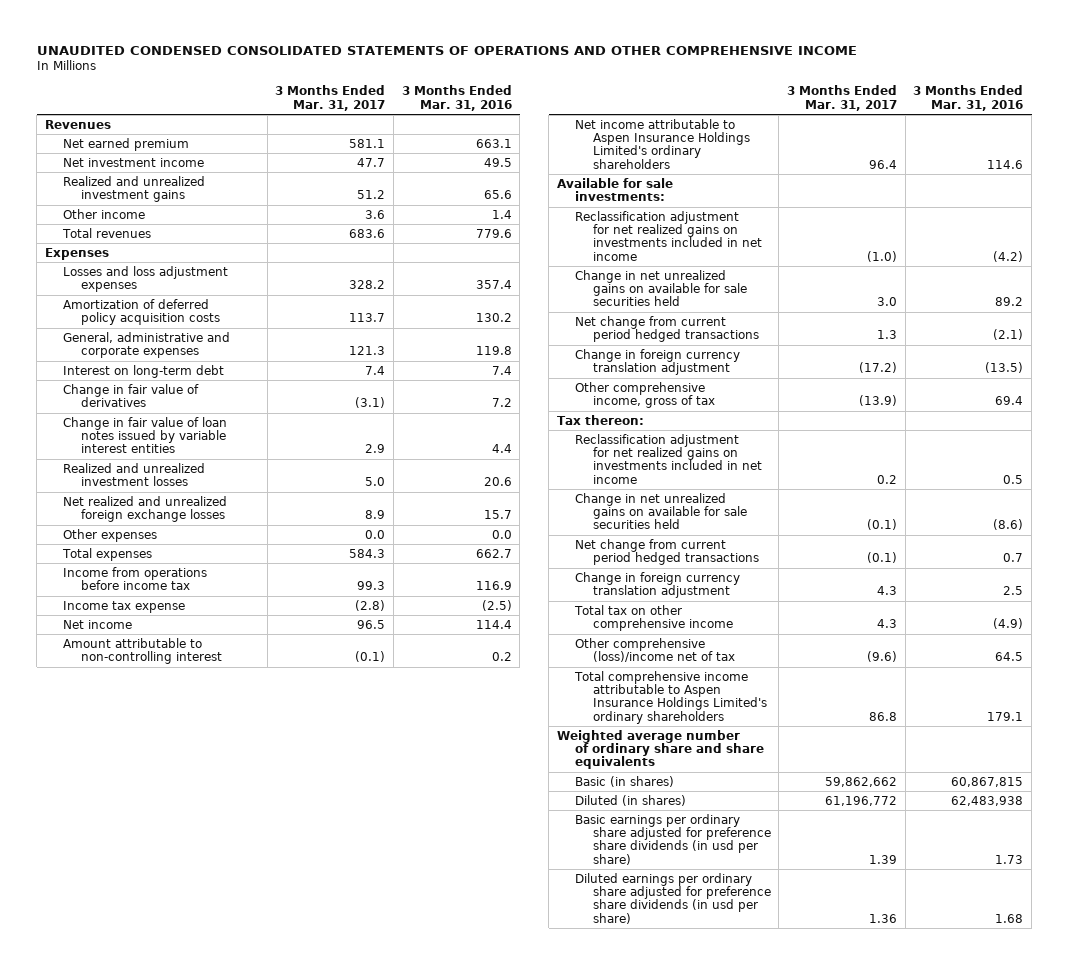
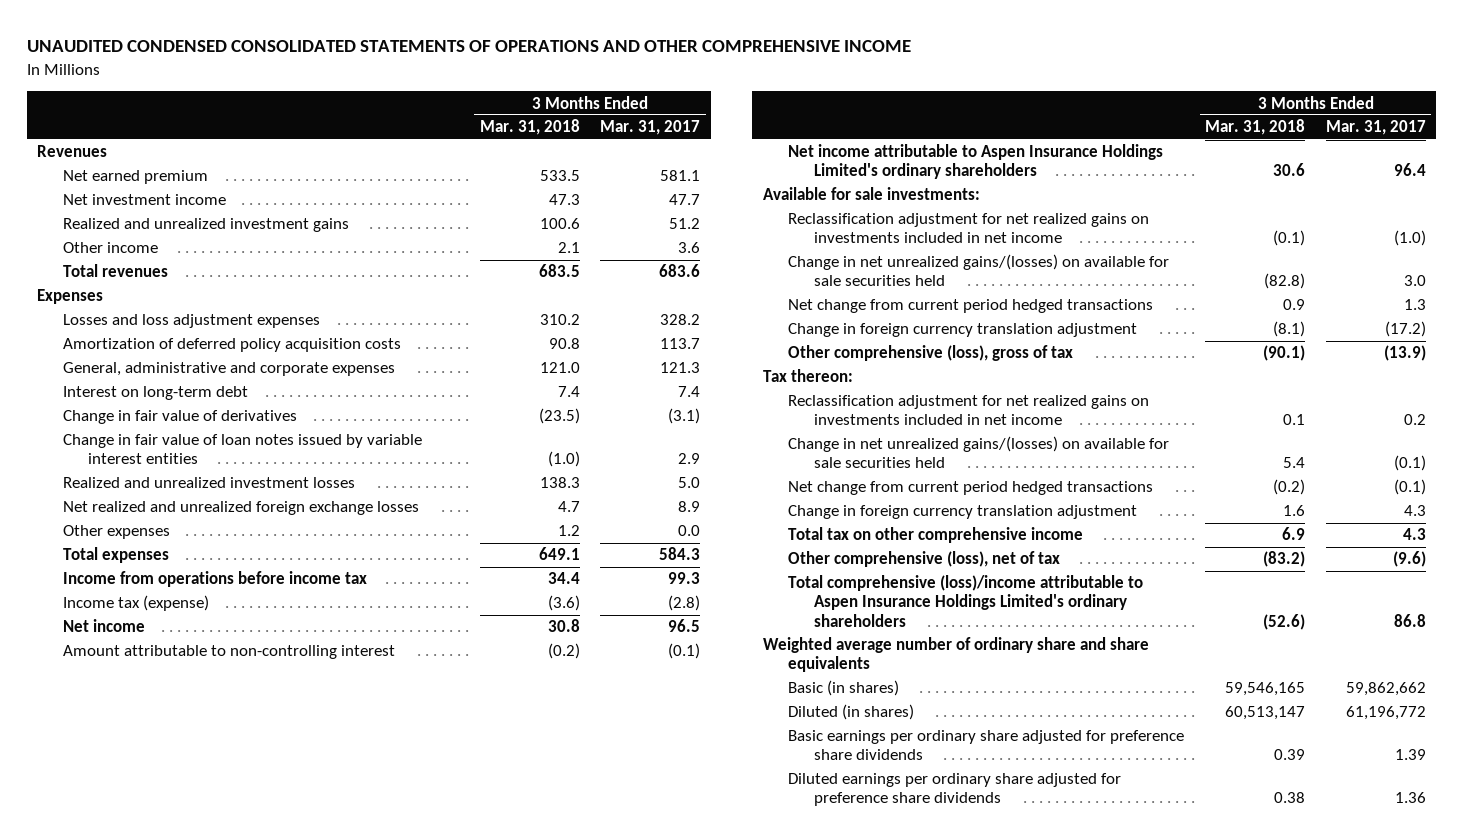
[401,85,512,111] 3 Months Ended Mar. 31, 2016 -> none
none -> [479,119,580,136] Mar. 31, 2018
[62,600,185,613] Income tax expense -> [62,595,209,612] Income tax (expense)
[574,269,747,307] Change in net unrealized gains on available for sale securities held -> [788,254,1170,287] Change in net unrealized gains/(losses) on available for sale securities held
[574,381,715,409] Other comprehensive income, gross of tax -> [788,345,1074,362] Other comprehensive (loss), gross of tax
[574,492,747,530] Change in net unrealized gains on available for sale securities held -> [788,436,1170,469] Change in net unrealized gains/(losses) on available for sale securities held
[574,637,735,663] Other comprehensive (loss)/income net of tax -> [788,551,1061,568] Other comprehensive (loss), net of tax
[573,670,767,724] Total comprehensive income attributable to Aspen Insurance Holdings Limited's ordinary shareholders -> [788,575,1144,627] Total comprehensive (loss)/income attributable to Aspen Insurance Holdings Limited's ordinary shareholders
[574,813,771,865] Basic earnings per ordinary share adjusted for preference share dividends (in usd per share) -> [788,730,1185,761] Basic earnings per ordinary share adjusted for preference share dividends
[574,872,771,924] Diluted earnings per ordinary share adjusted for preference share dividends (in usd per share) -> [788,773,1122,807] Diluted earnings per ordinary share adjusted for preference share dividends

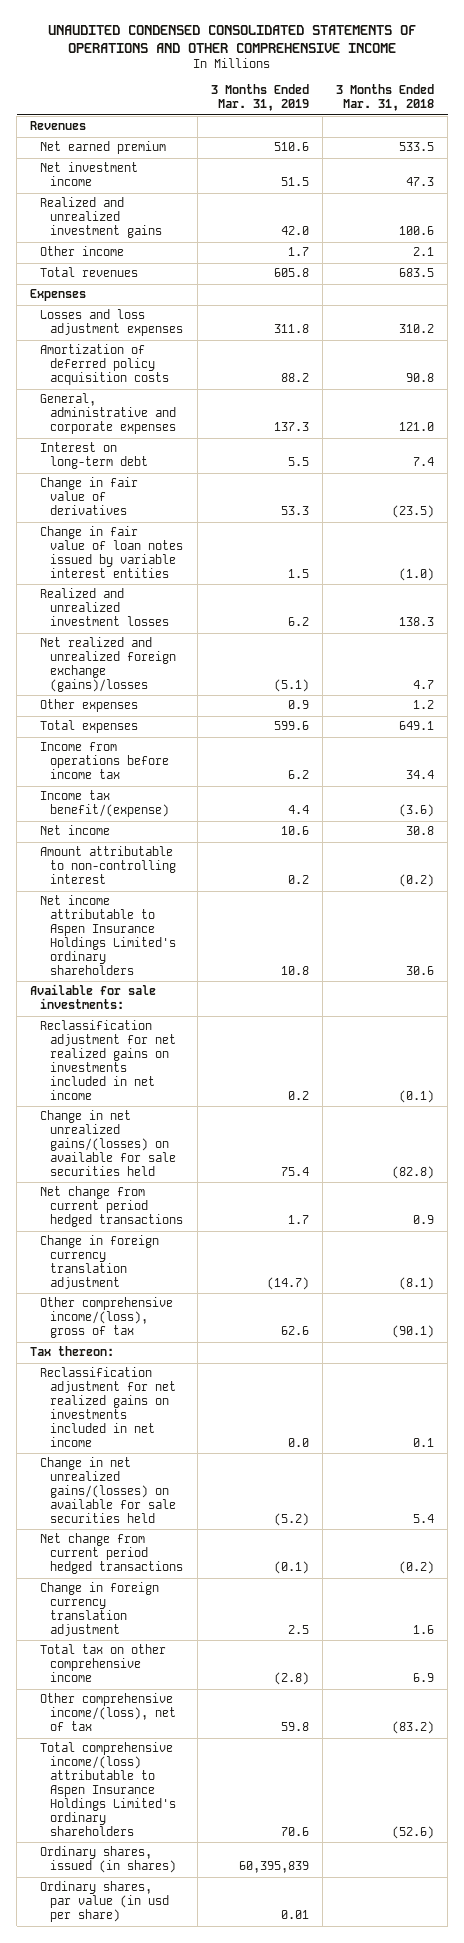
[600,120,701,136] Mar. 31, 2017 -> none
none -> [210,84,309,112] 3 Months Ended Mar. 31, 2019
[62,501,419,516] Net realized and unrealized foreign exchange losses -> [40,637,177,693] Net realized and unrealized foreign exchange (gains)/losses
[62,595,209,612] Income tax (expense) -> [40,790,170,818] Income tax benefit/(expense)
[788,345,1074,362] Other comprehensive (loss), gross of tax -> [40,1297,174,1339] Other comprehensive income/(loss), gross of tax
[762,637,1149,673] Weighted average number of ordinary share and share equivalents -> none
[788,680,900,697] Basic (in shares) -> none
[788,704,915,721] Diluted (in shares) -> none
[788,730,1185,761] Basic earnings per ordinary share adjusted for preference share dividends -> none
[788,773,1122,807] Diluted earnings per ordinary share adjusted for preference share dividends -> none
[788,551,1061,568] Other comprehensive (loss), net of tax -> [40,1693,177,1732] Other comprehensive income/(loss), net of tax
[788,575,1144,627] Total comprehensive (loss)/income attributable to Aspen Insurance Holdings Limited's ordinary shareholders -> [40,1742,177,1836] Total comprehensive income/(loss) attributable to Aspen Insurance Holdings Limited's ordinary shareholders
none -> [40,1846,177,1874] Ordinary shares, issued (in shares)
none -> [40,1881,170,1923] Ordinary shares, par value (in usd per share)

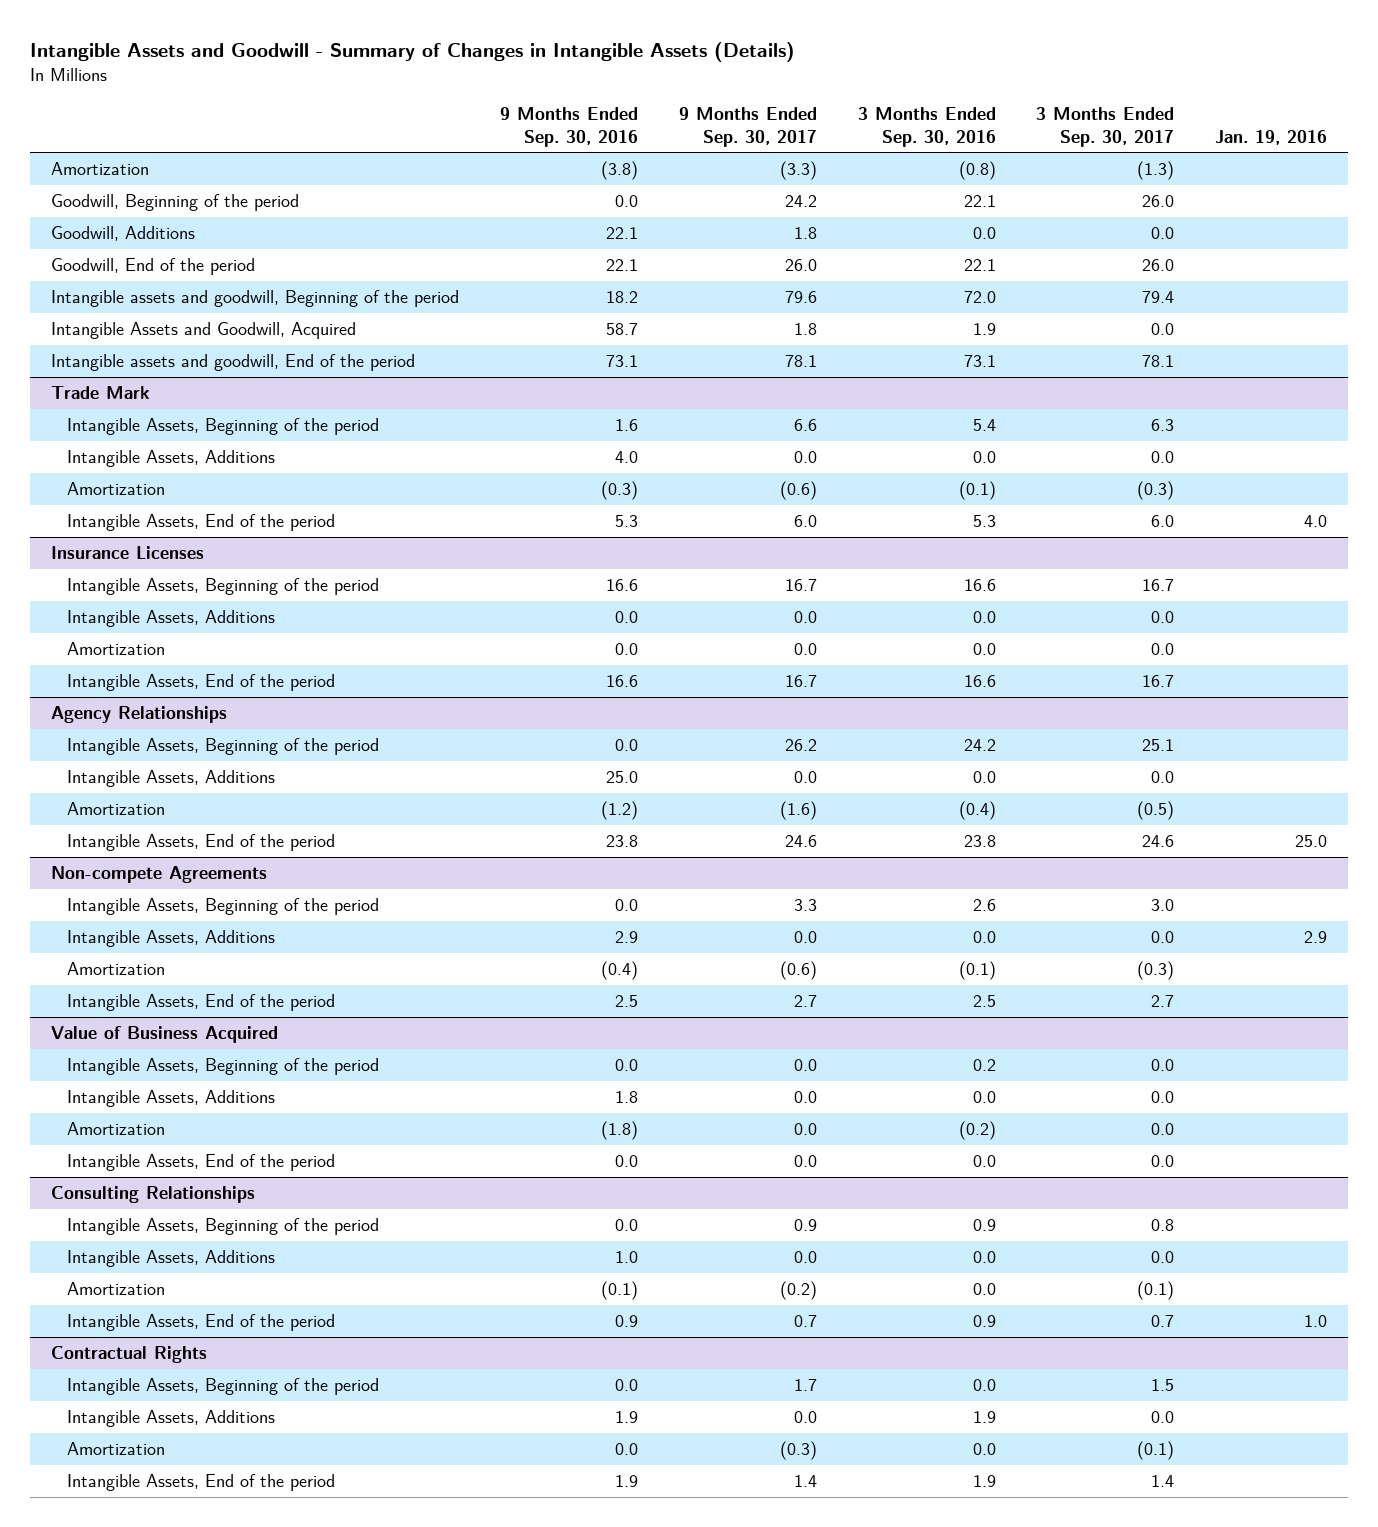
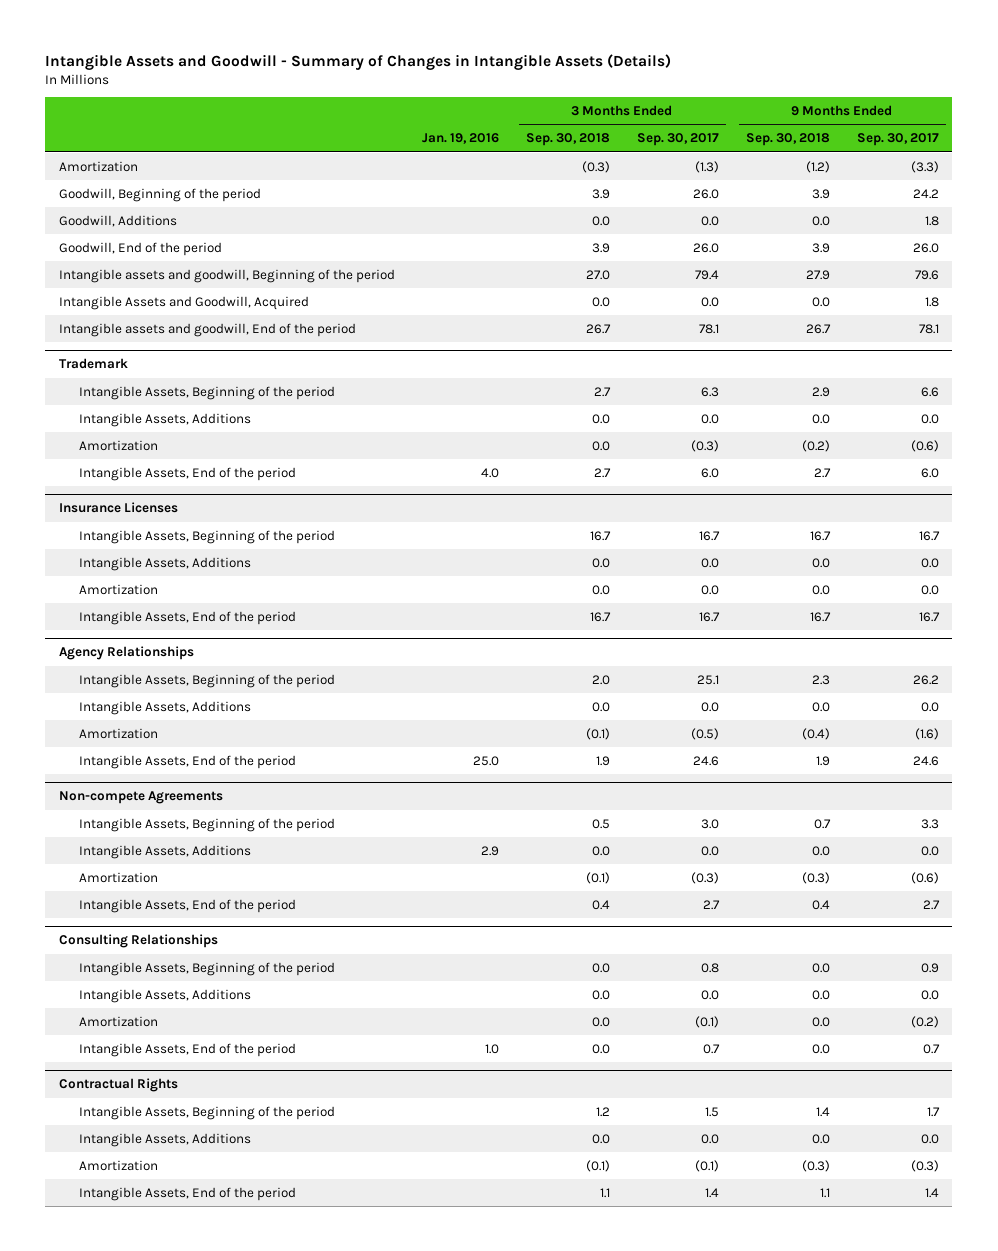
[499,107,638,147] 9 Months Ended Sep. 30, 2016 -> none
[857,107,996,147] 3 Months Ended Sep. 30, 2016 -> none
none -> [525,133,610,147] Sep. 30, 2018
none -> [745,133,830,147] Sep. 30, 2018
[50,386,150,400] Trade Mark -> [58,358,128,370] Trademark
[50,1026,278,1044] Value of Business Acquired -> none
[66,1058,379,1076] Intangible Assets, Beginning of the period -> none
[66,1090,275,1108] Intangible Assets, Additions -> none
[66,1122,165,1136] Amortization -> none
[66,1154,335,1172] Intangible Assets, End of the period -> none

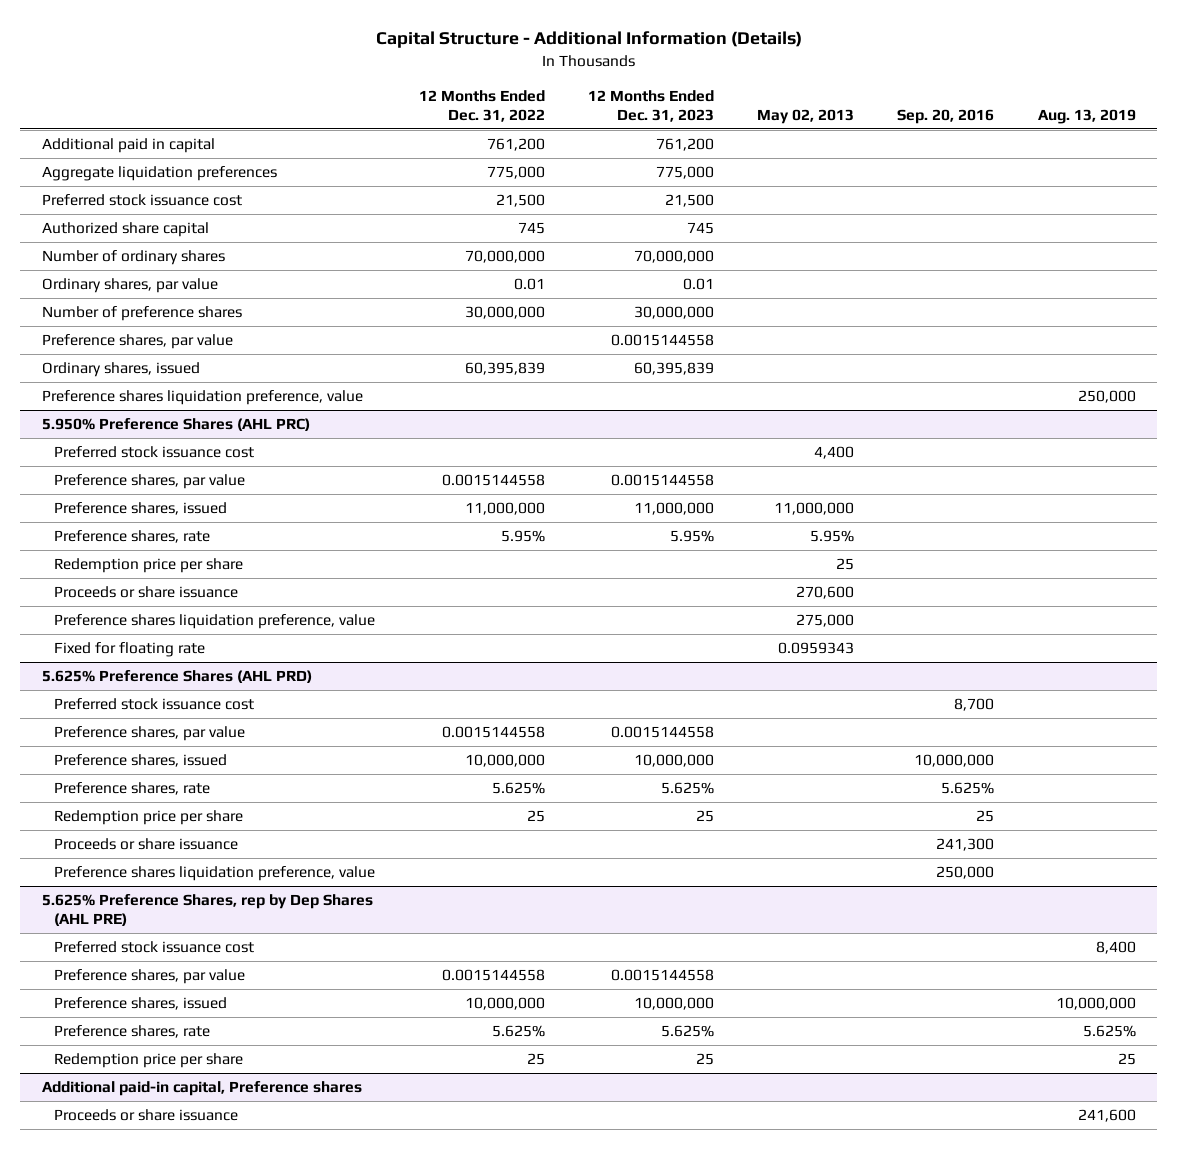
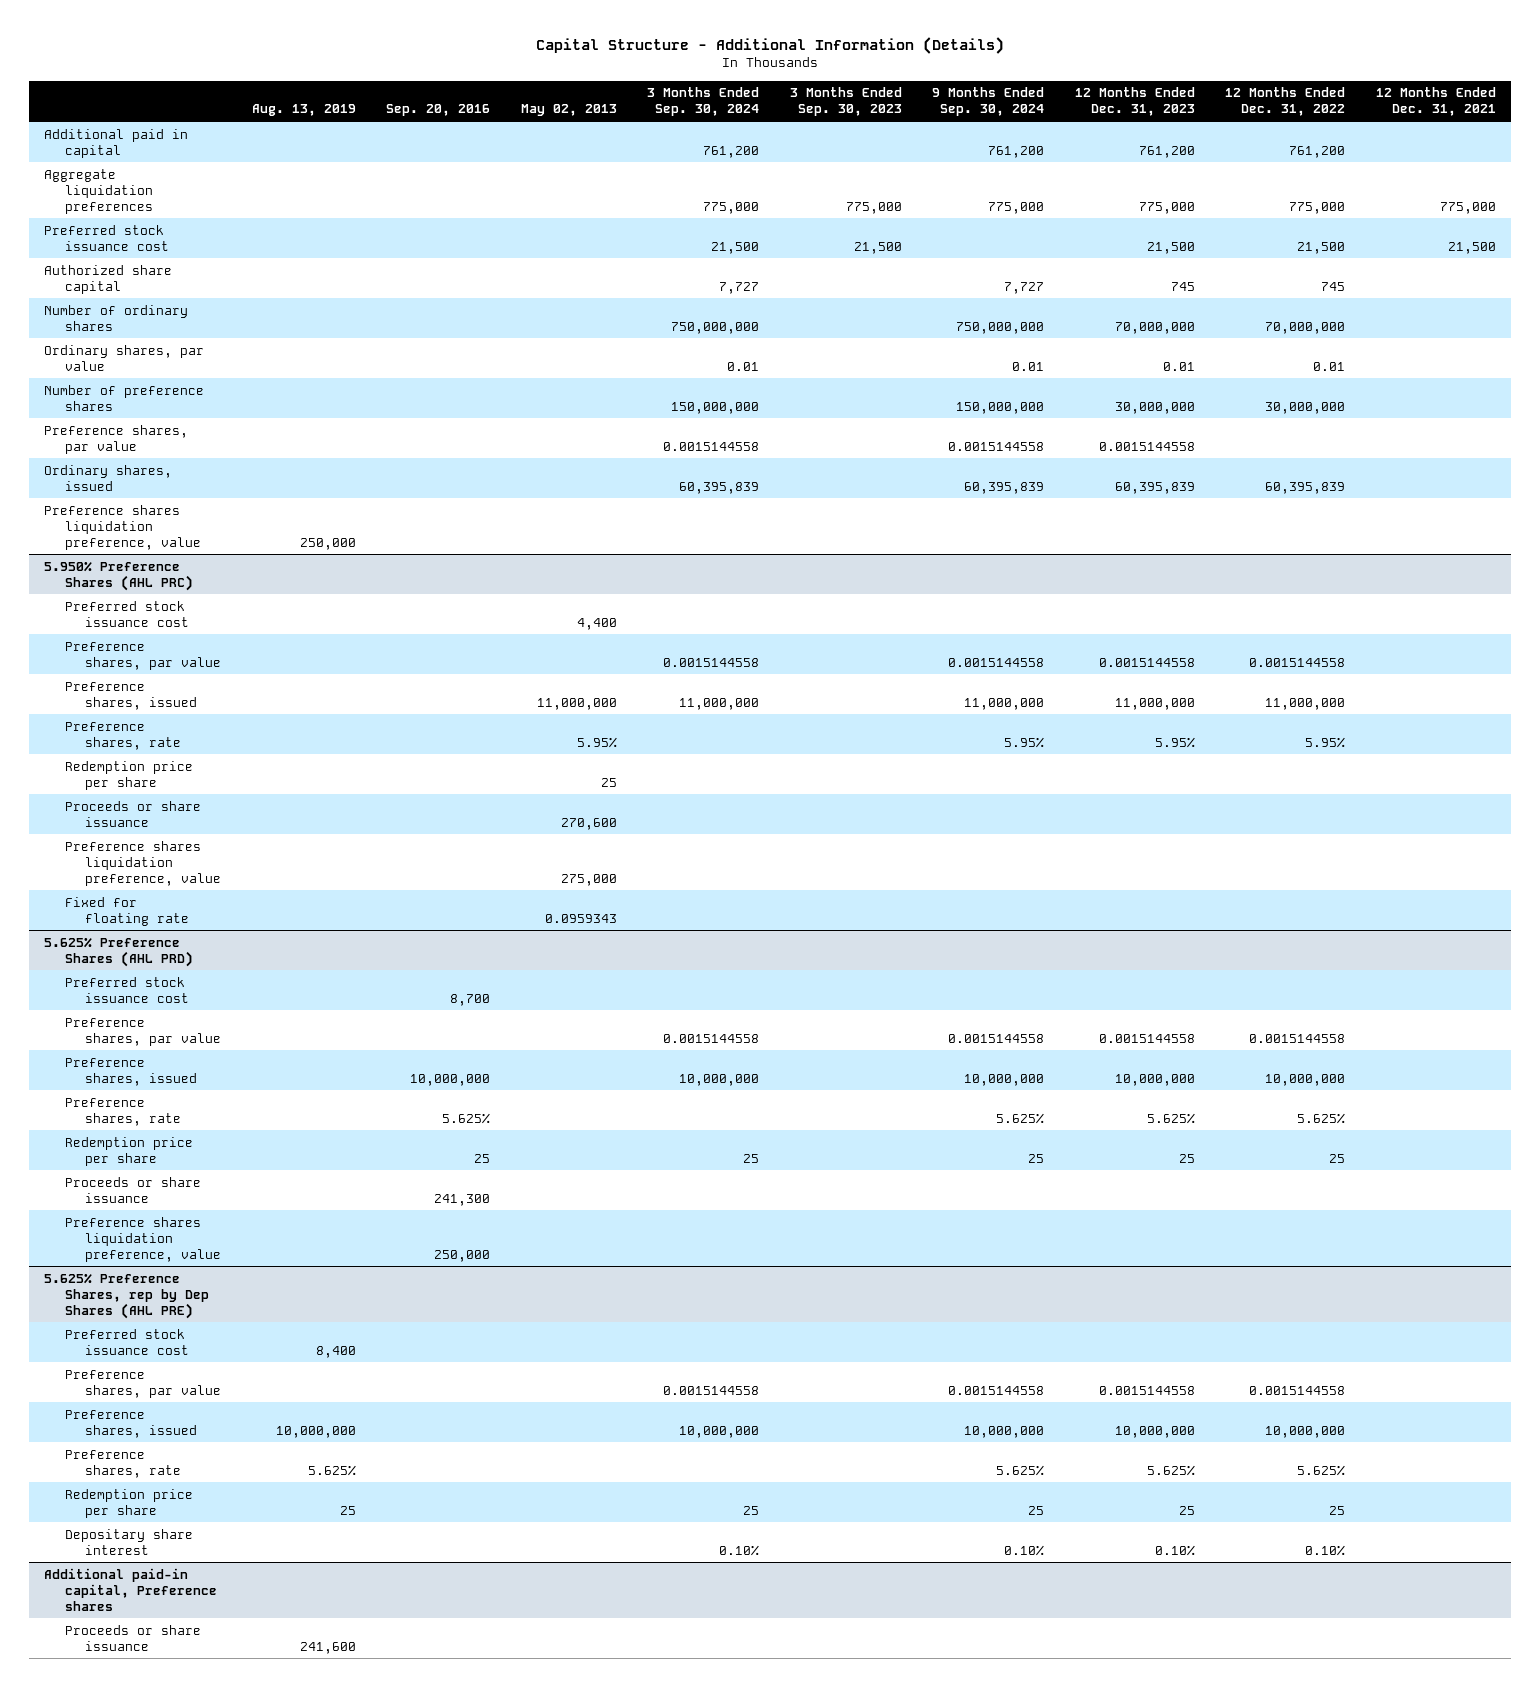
none -> [647,87,760,117] 3 Months Ended Sep. 30, 2024
none -> [789,87,902,117] 3 Months Ended Sep. 30, 2023
none -> [932,87,1045,117] 9 Months Ended Sep. 30, 2024
none -> [1375,87,1496,117] 12 Months Ended Dec. 31, 2021
none -> [64,1528,193,1555] Depositary share interest

